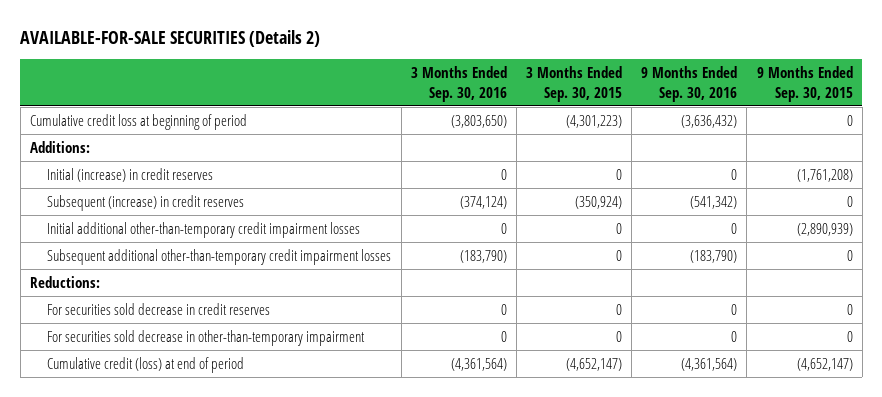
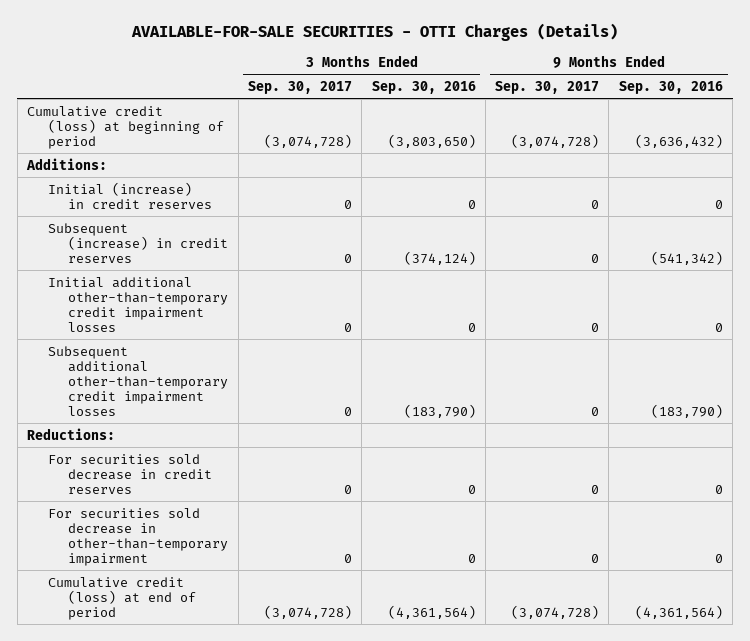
[20,29,321,47] AVAILABLE-FOR-SALE SECURITIES (Details 2) -> [130,23,618,42] AVAILABLE-FOR-SALE SECURITIES - OTTI Charges (Details)
[526,65,623,102] 3 Months Ended Sep. 30, 2015 -> none
[756,65,853,102] 9 Months Ended Sep. 30, 2015 -> none
none -> [247,80,352,94] Sep. 30, 2017
none -> [495,80,600,94] Sep. 30, 2017
[29,113,247,130] Cumulative credit loss at beginning of period -> [27,105,224,149] Cumulative credit (loss) at beginning of period

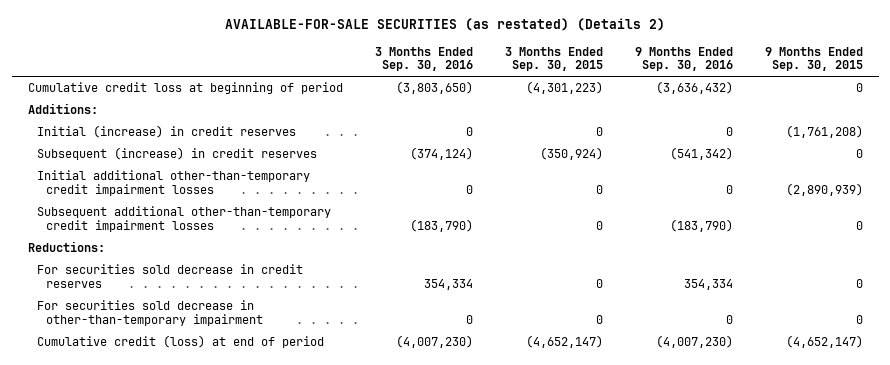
[130,23,618,42] AVAILABLE-FOR-SALE SECURITIES - OTTI Charges (Details) -> [225,18,666,32] AVAILABLE-FOR-SALE SECURITIES (as restated) (Details 2)
[247,80,352,94] Sep. 30, 2017 -> none
[495,80,600,94] Sep. 30, 2017 -> none
none -> [504,46,603,72] 3 Months Ended Sep. 30, 2015
none -> [764,46,863,72] 9 Months Ended Sep. 30, 2015
[27,105,224,149] Cumulative credit (loss) at beginning of period -> [27,82,343,95] Cumulative credit loss at beginning of period
[467,484,476,494] 0 -> [423,278,473,290] 354,334
[714,484,723,494] 0 -> [683,278,733,290] 354,334
[387,604,476,619] (4,361,564) -> [395,335,473,349] (4,007,230)
[634,604,723,619] (4,361,564) -> [655,335,733,349] (4,007,230)

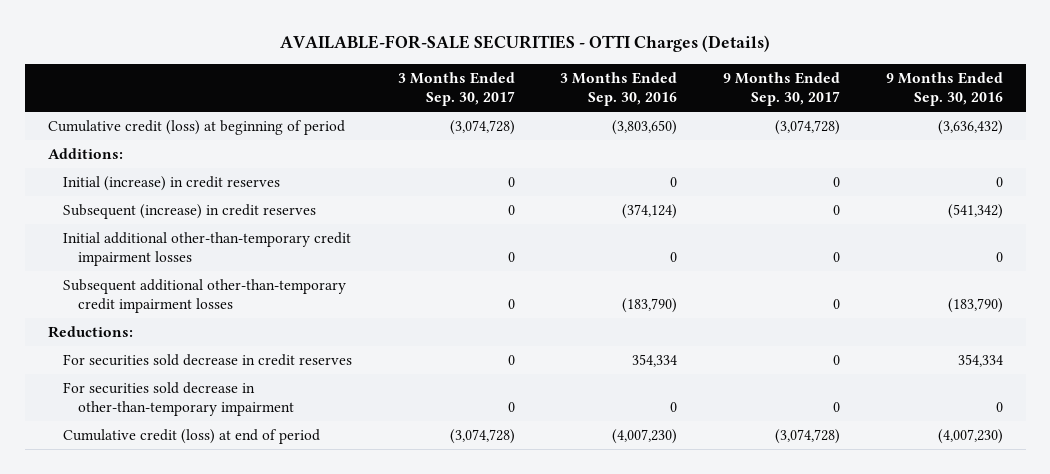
[225,18,666,32] AVAILABLE-FOR-SALE SECURITIES (as restated) (Details 2) -> [280,35,771,53] AVAILABLE-FOR-SALE SECURITIES - OTTI Charges (Details)
[504,46,603,72] 3 Months Ended Sep. 30, 2015 -> none
[764,46,863,72] 9 Months Ended Sep. 30, 2015 -> none
none -> [397,71,515,107] 3 Months Ended Sep. 30, 2017
none -> [723,71,841,107] 9 Months Ended Sep. 30, 2017
[27,82,343,95] Cumulative credit loss at beginning of period -> [47,119,345,135] Cumulative credit (loss) at beginning of period

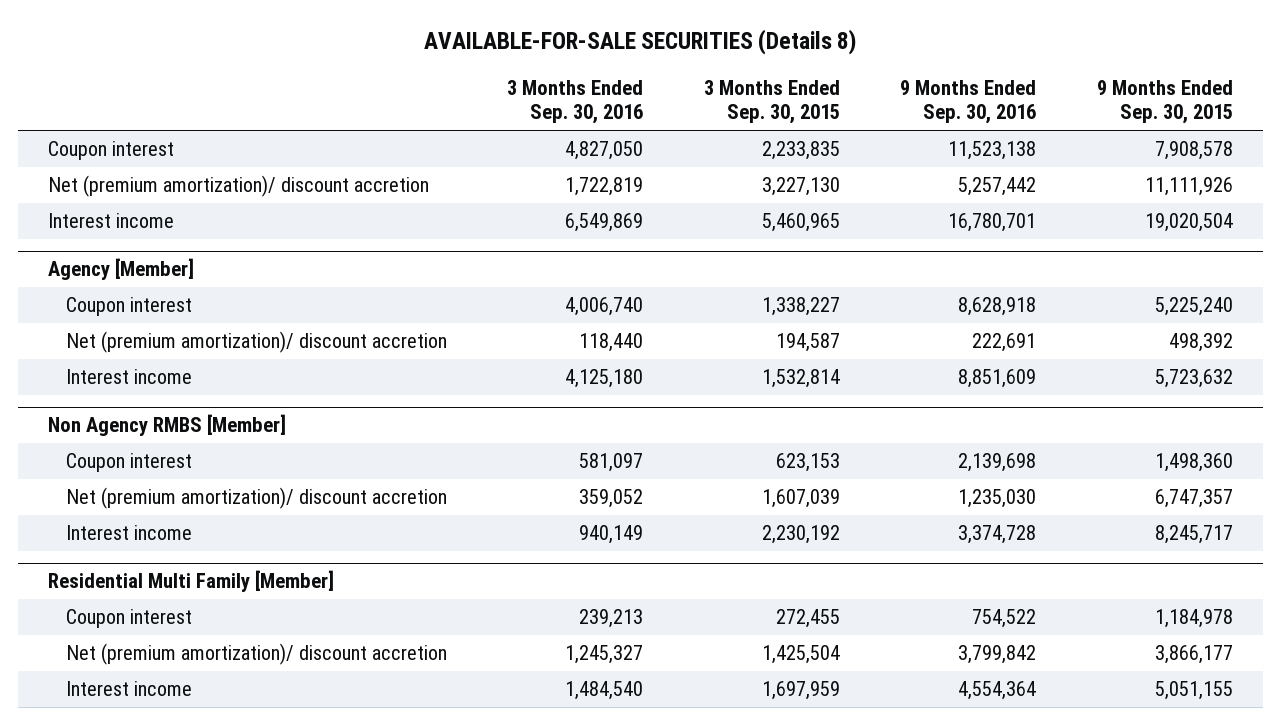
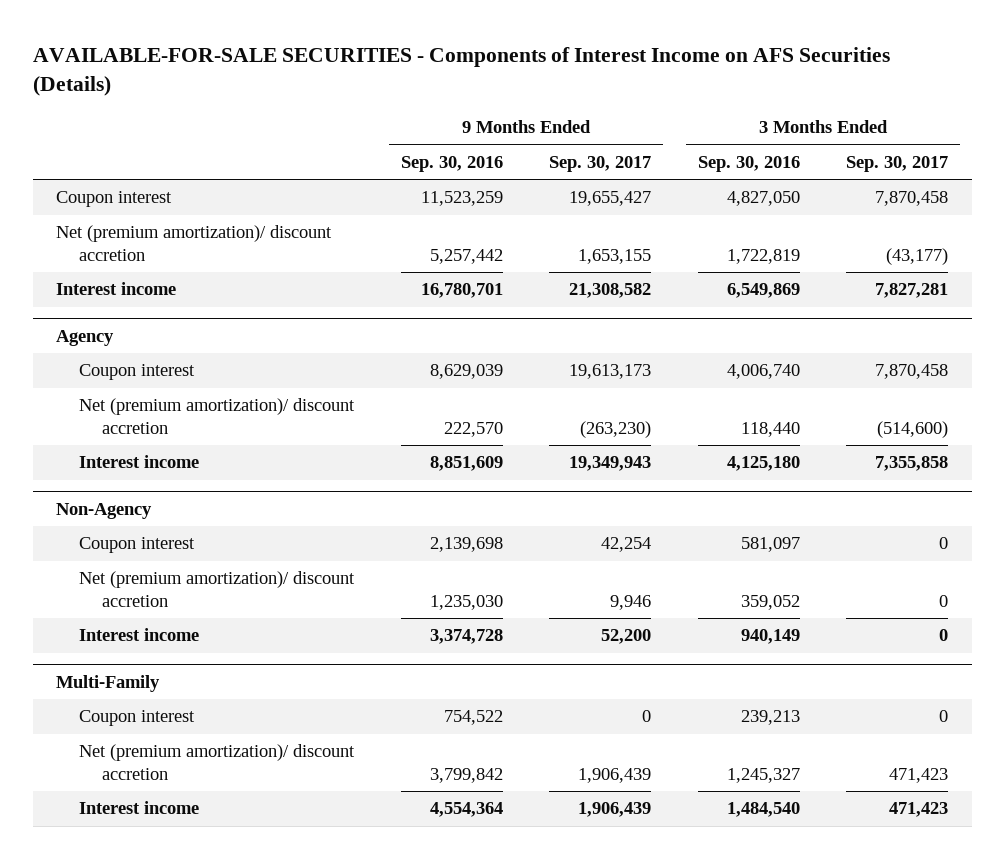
[424,29,857,56] AVAILABLE-FOR-SALE SECURITIES (Details 8) -> [32,46,890,96] AVAILABLE-FOR-SALE SECURITIES - Components of Interest Income on AFS Securities (Details)
[703,80,840,125] 3 Months Ended Sep. 30, 2015 -> none
[1096,80,1233,125] 9 Months Ended Sep. 30, 2015 -> none
none -> [549,155,652,172] Sep. 30, 2017
none -> [846,155,949,172] Sep. 30, 2017
[948,141,1037,161] 11,523,138 -> [420,191,503,207] 11,523,259
[47,258,194,281] Agency [Member] -> [56,329,115,346] Agency
[958,297,1037,317] 8,628,918 -> [429,364,503,380] 8,629,039
[972,333,1037,353] 222,691 -> [443,421,503,437] 222,570
[47,414,286,437] Non Agency RMBS [Member] -> [56,502,153,519] Non-Agency
[47,570,334,593] Residential Multi Family [Member] -> [56,674,161,692] Multi-Family

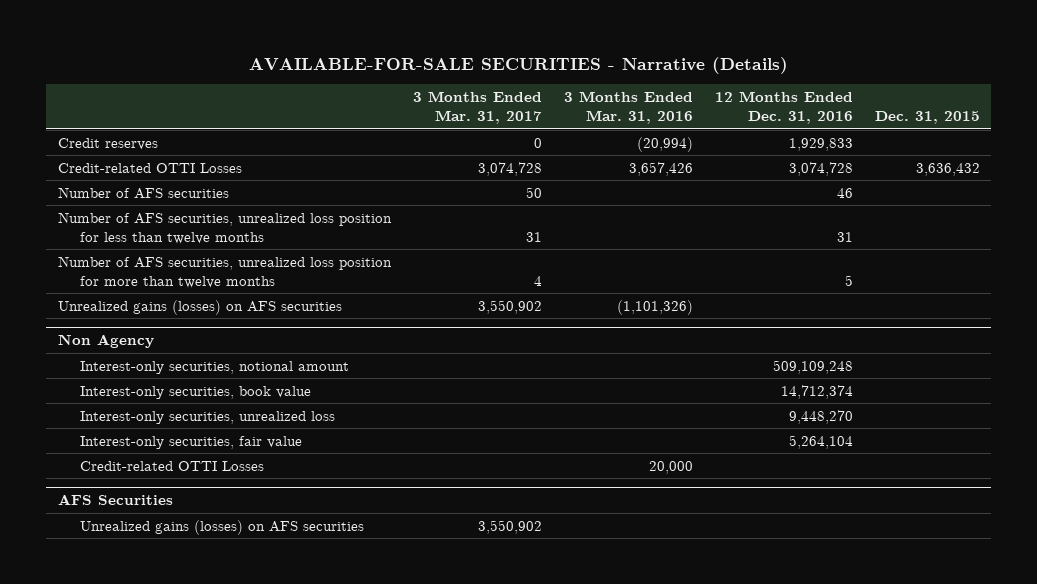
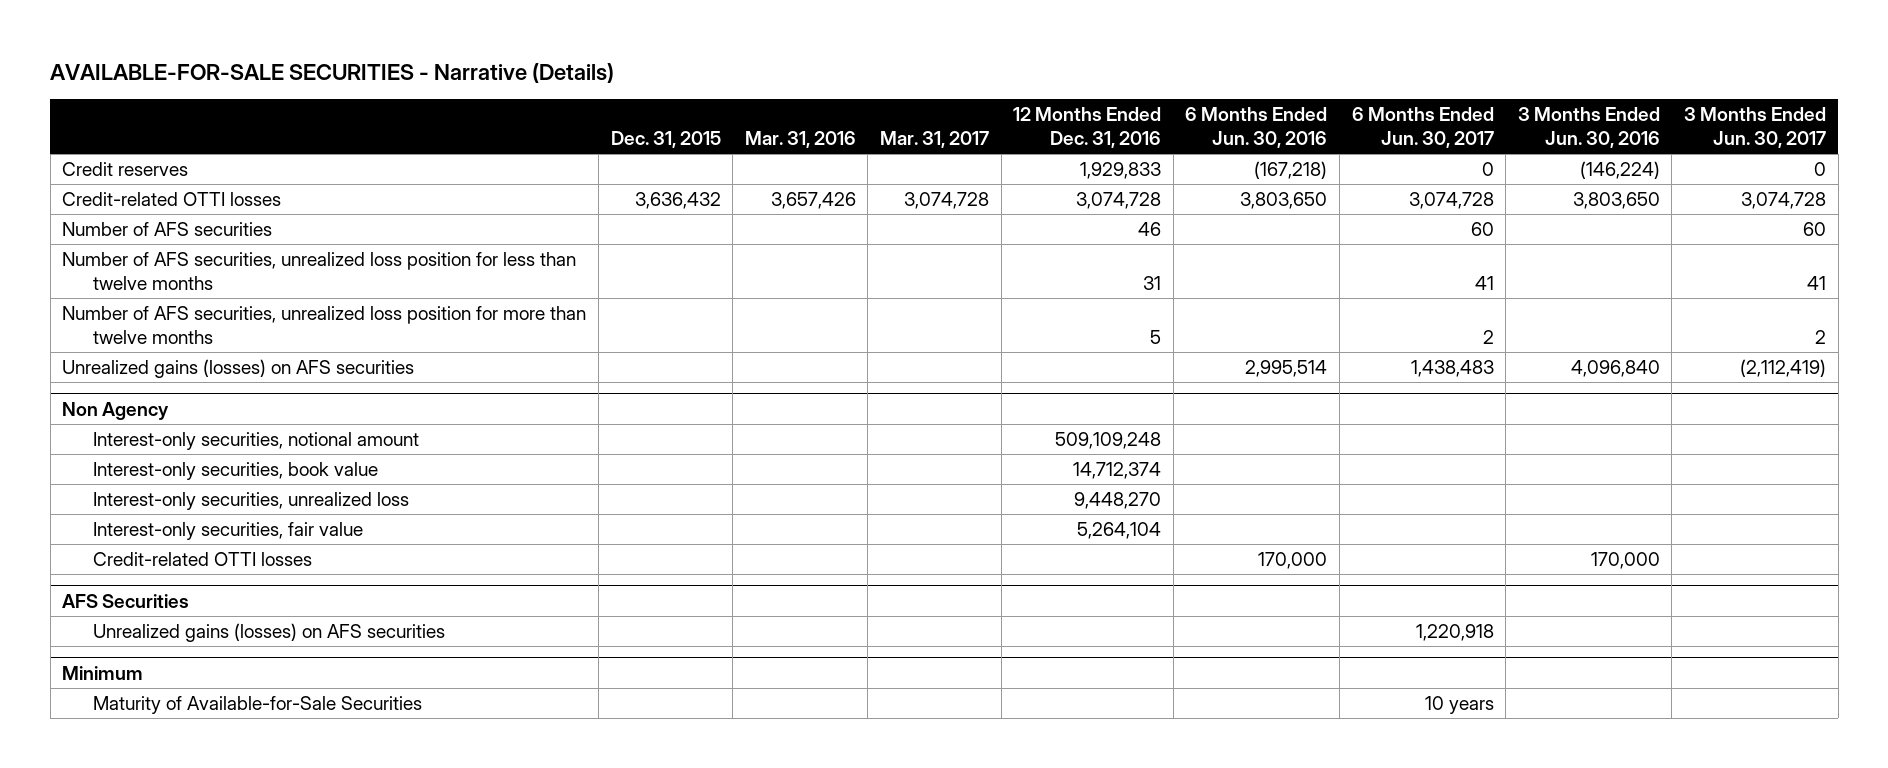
[412,91,542,125] 3 Months Ended Mar. 31, 2017 -> none
[563,91,693,125] 3 Months Ended Mar. 31, 2016 -> none
none -> [744,130,856,148] Mar. 31, 2016
none -> [880,130,990,148] Mar. 31, 2017
none -> [1185,107,1328,148] 6 Months Ended Jun. 30, 2016
none -> [1351,107,1494,148] 6 Months Ended Jun. 30, 2017
none -> [1517,107,1660,148] 3 Months Ended Jun. 30, 2016
none -> [1683,107,1826,148] 3 Months Ended Jun. 30, 2017
[57,162,242,173] Credit-related OTTI Losses -> [62,192,282,207] Credit-related OTTI losses
[80,460,265,471] Credit-related OTTI Losses -> [92,552,312,567] Credit-related OTTI losses
none -> [62,665,144,680] Minimum
none -> [92,696,422,715] Maturity of Available-for-Sale Securities

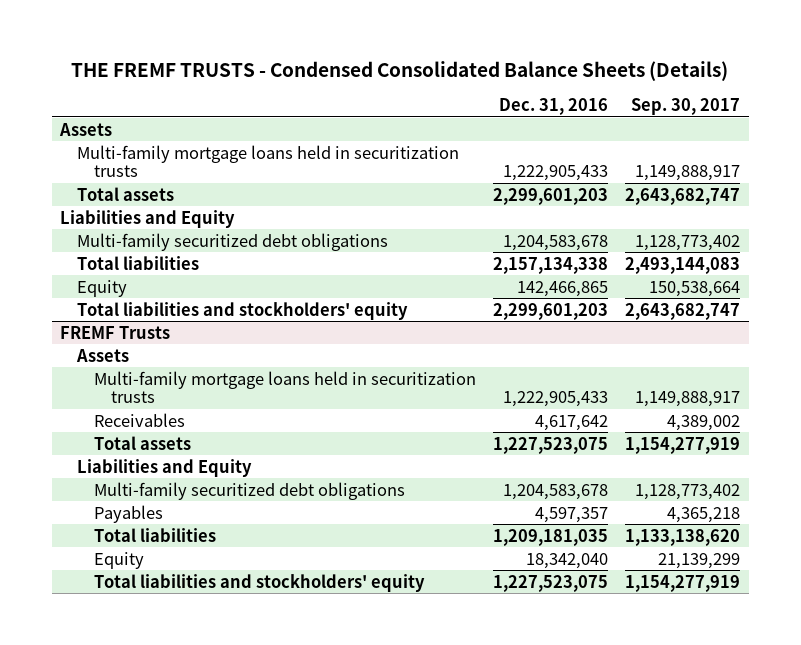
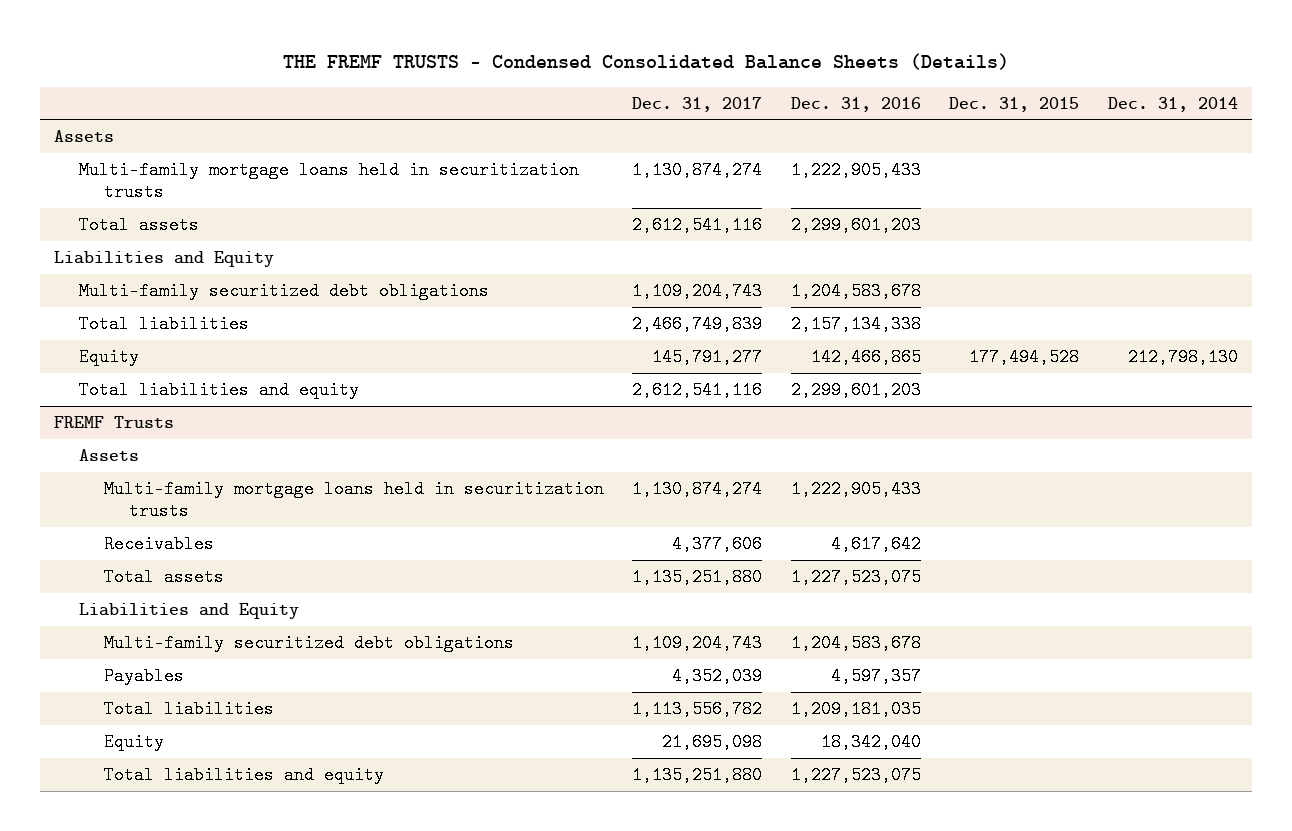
[631,98,741,116] Sep. 30, 2017 -> none
none -> [632,96,763,112] Dec. 31, 2017
none -> [949,96,1080,112] Dec. 31, 2015
none -> [1107,96,1238,112] Dec. 31, 2014
[77,301,409,320] Total liabilities and stockholders' equity -> [79,380,360,399] Total liabilities and equity
[94,573,426,592] Total liabilities and stockholders' equity -> [104,765,385,784] Total liabilities and equity

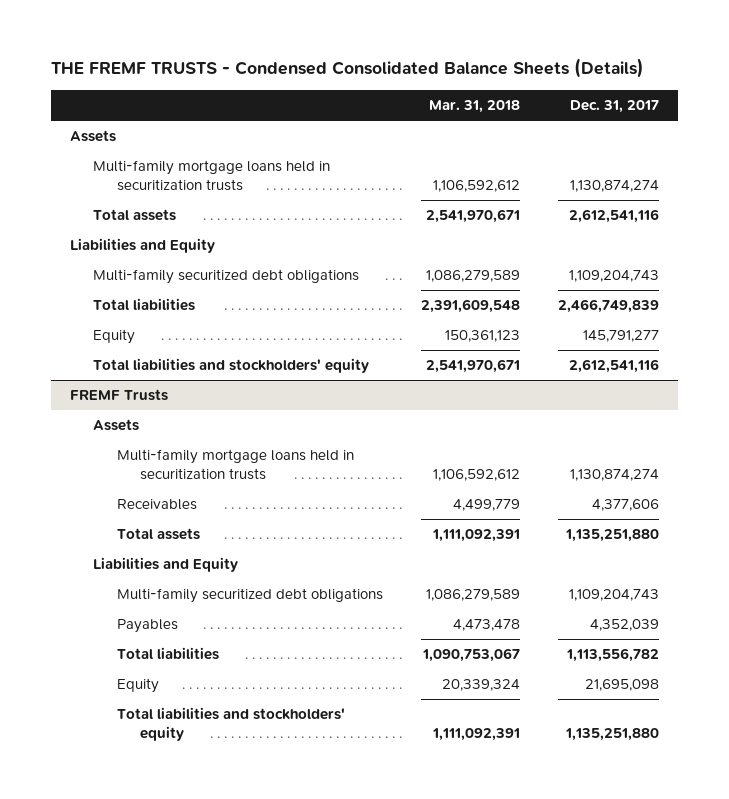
[790,96,921,112] Dec. 31, 2016 -> none
[949,96,1080,112] Dec. 31, 2015 -> none
[1107,96,1238,112] Dec. 31, 2014 -> none
none -> [428,99,520,113] Mar. 31, 2018
[79,380,360,399] Total liabilities and equity -> [93,358,370,374] Total liabilities and stockholders' equity
[104,765,385,784] Total liabilities and equity -> [116,707,345,742] Total liabilities and stockholders' equity

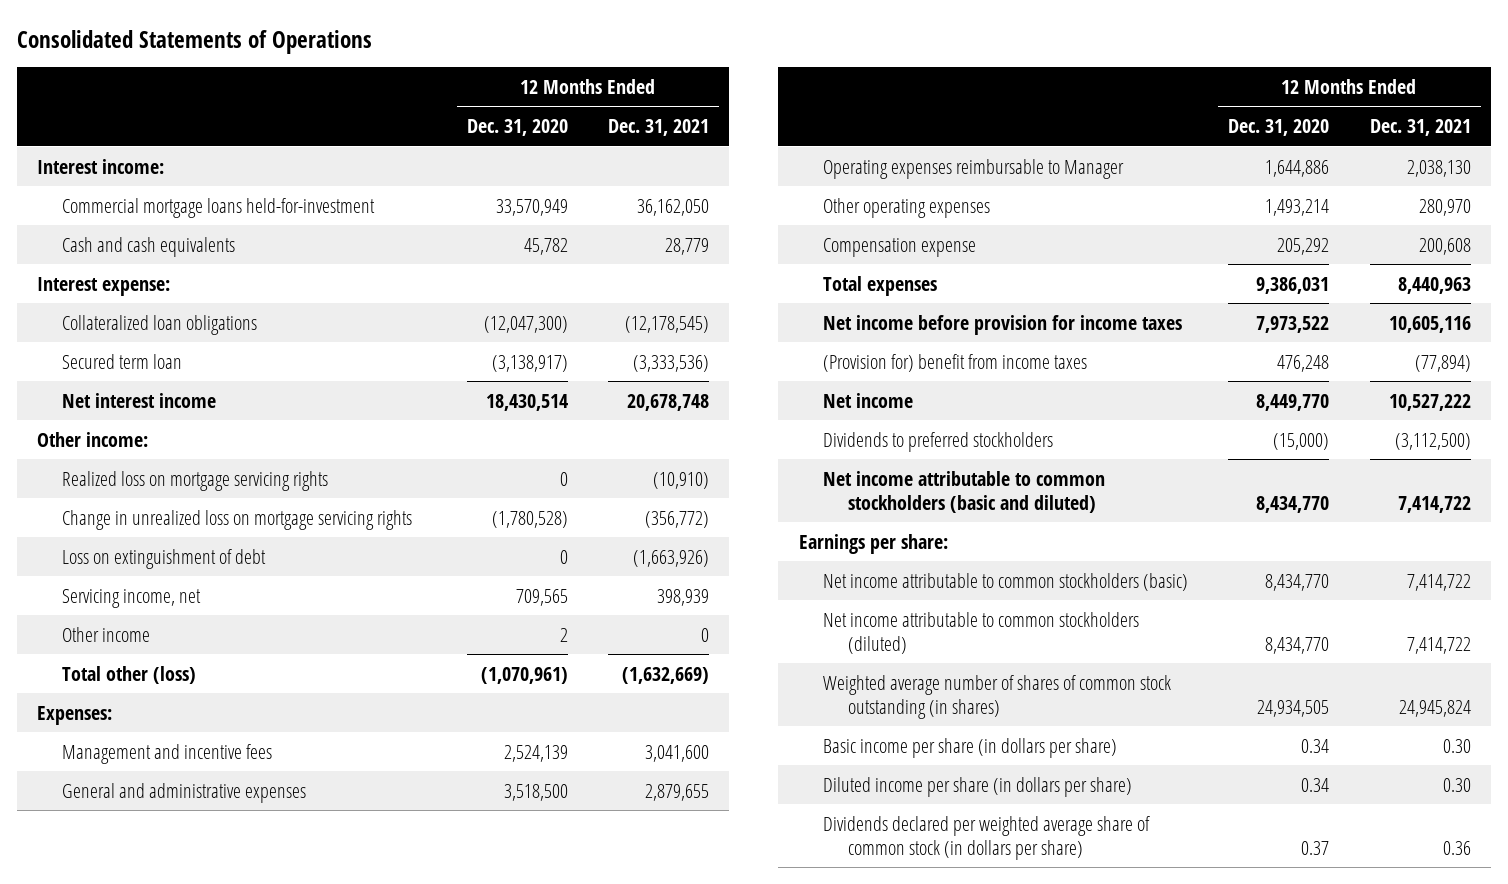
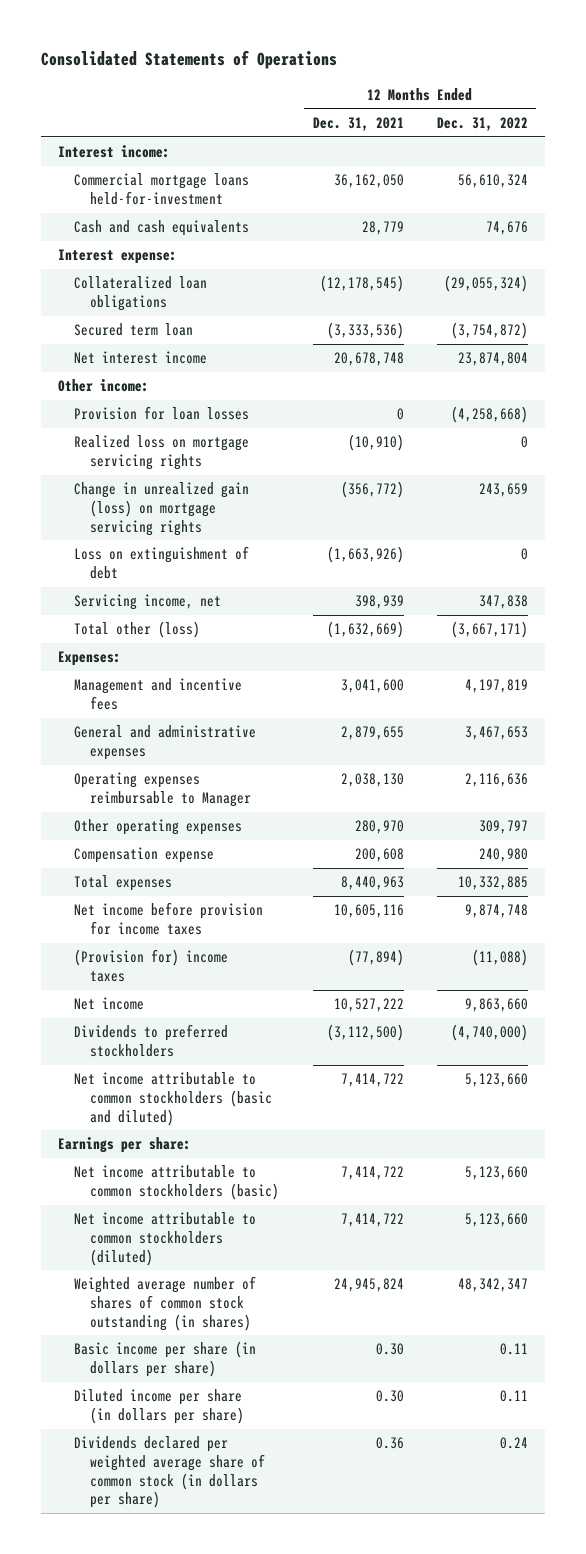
[467,119,569,137] Dec. 31, 2020 -> none
none -> [437,116,529,131] Dec. 31, 2022
none -> [74,406,250,421] Provision for loan losses
[61,509,412,530] Change in unrealized loss on mortgage servicing rights -> [74,482,250,536] Change in unrealized gain (loss) on mortgage servicing rights
[61,626,150,642] Other income -> none
[823,353,1088,372] (Provision for) benefit from income taxes -> [74,949,229,983] (Provision for) income taxes

